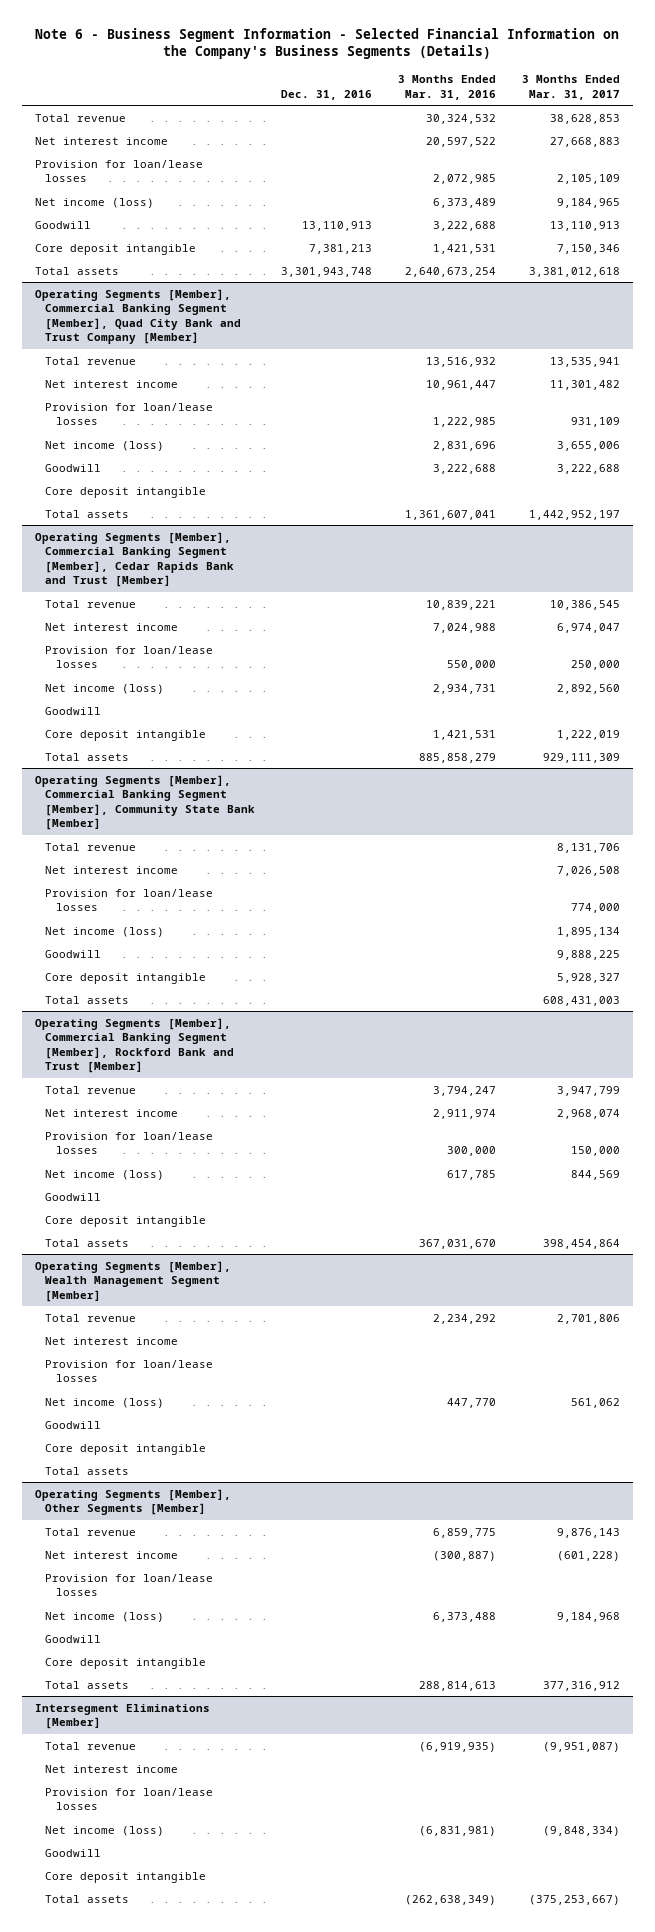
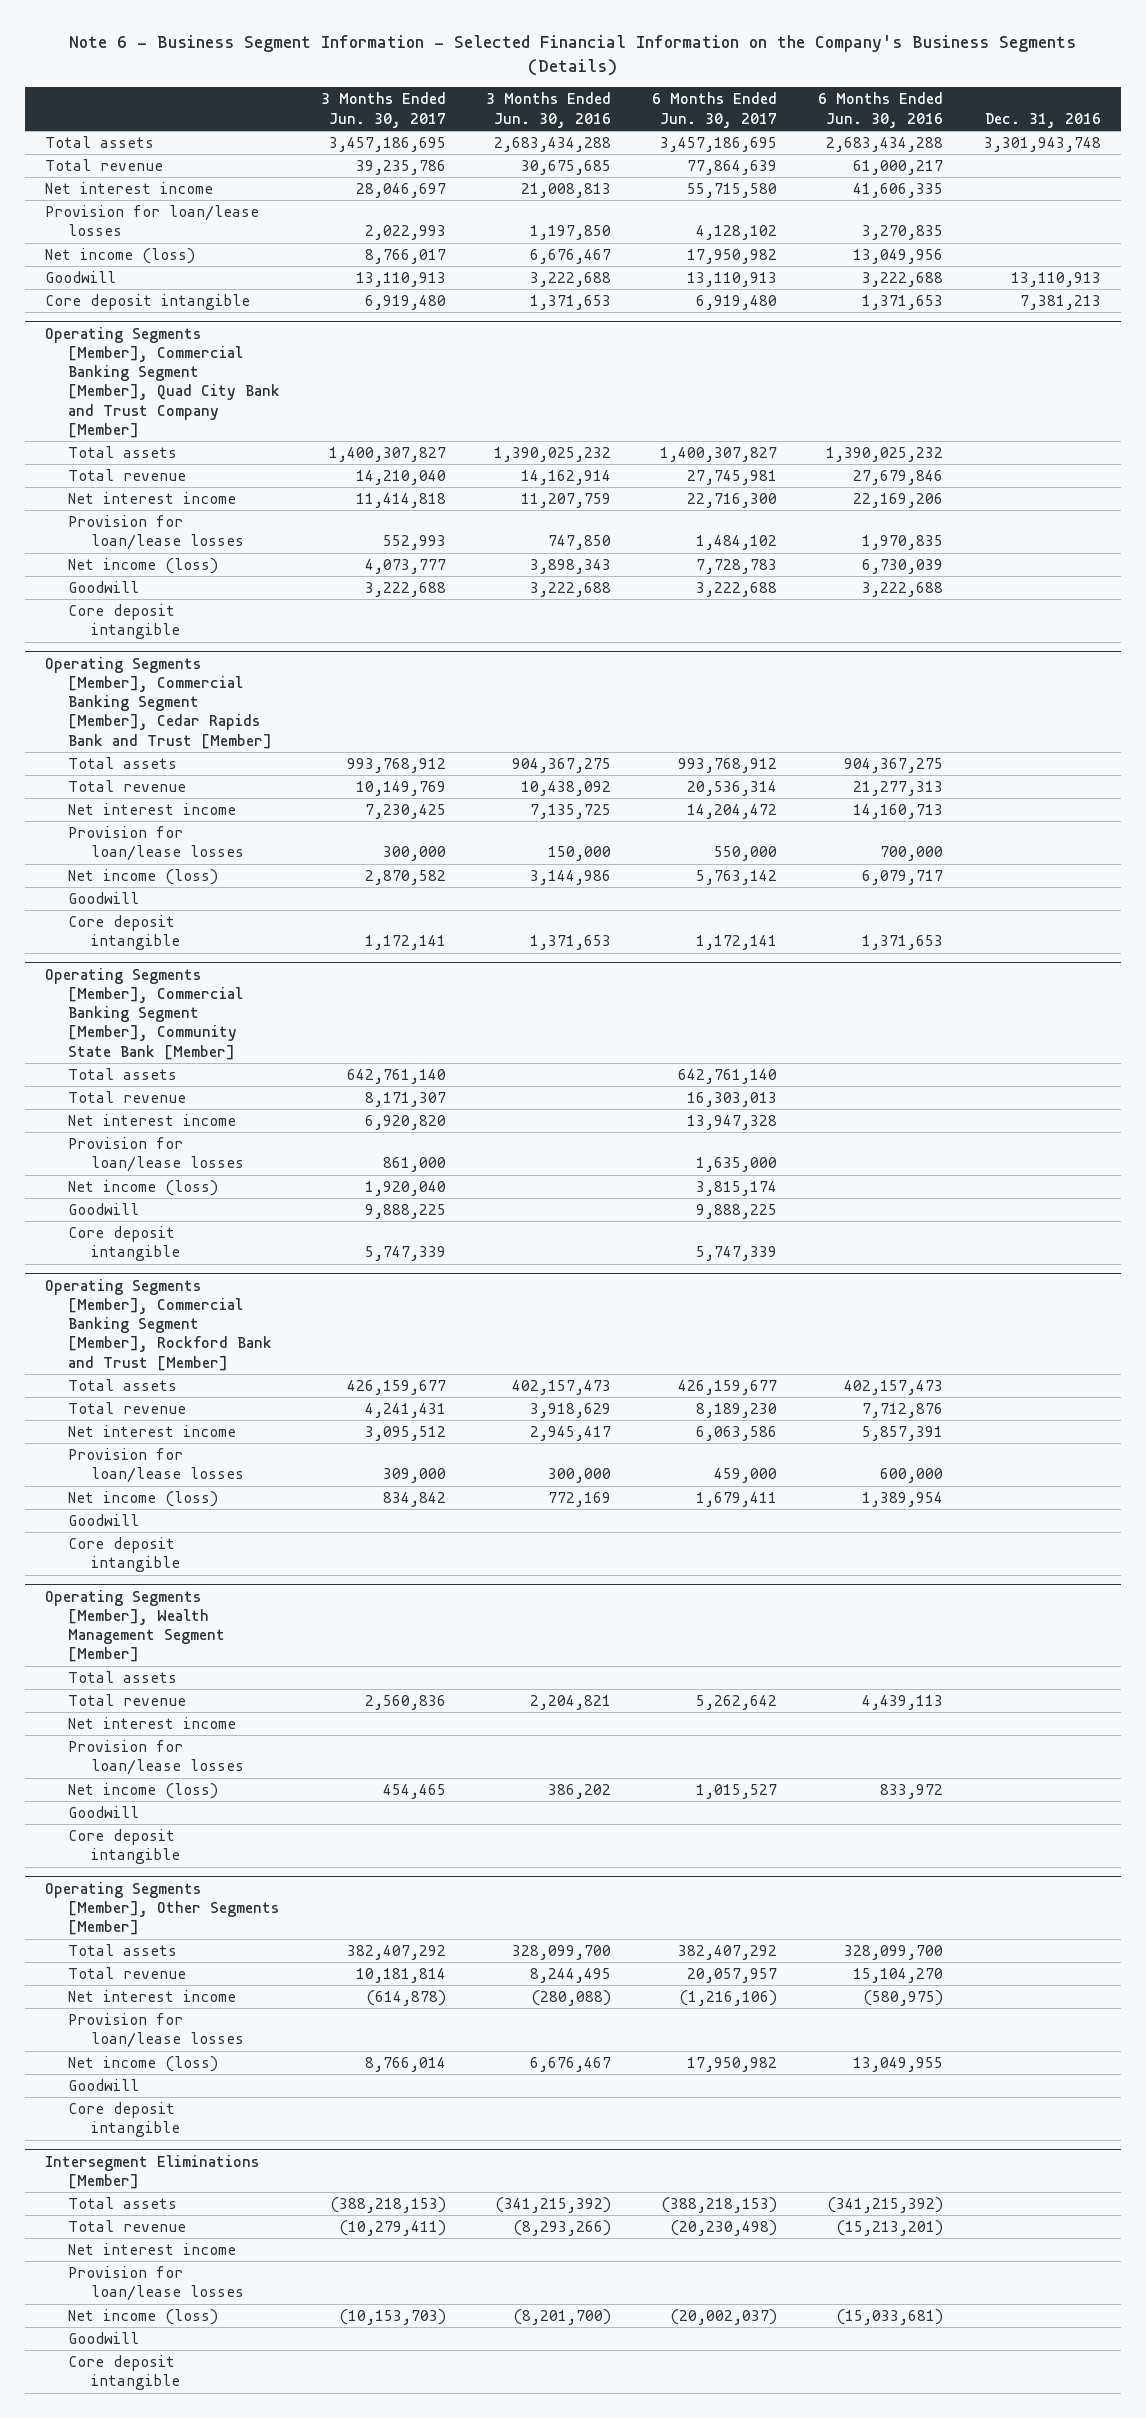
[398,75,497,100] 3 Months Ended Mar. 31, 2016 -> none
[522,75,621,100] 3 Months Ended Mar. 31, 2017 -> none
none -> [320,92,446,128] 3 Months Ended Jun. 30, 2017
none -> [486,92,612,128] 3 Months Ended Jun. 30, 2016
none -> [652,92,778,128] 6 Months Ended Jun. 30, 2017
none -> [817,92,943,128] 6 Months Ended Jun. 30, 2016
[34,266,119,275] Total assets -> [45,135,155,148] Total assets
[45,509,130,518] Total assets -> [67,445,177,458] Total assets
[45,752,130,761] Total assets -> [67,756,177,769] Total assets
[45,995,130,1004] Total assets -> [67,1067,177,1080] Total assets
[45,1238,130,1247] Total assets -> [67,1378,177,1391] Total assets
[45,1466,130,1475] Total assets -> [67,1670,177,1683] Total assets
[45,1680,130,1689] Total assets -> [67,1943,177,1956] Total assets
[45,1894,130,1903] Total assets -> [67,2196,177,2209] Total assets

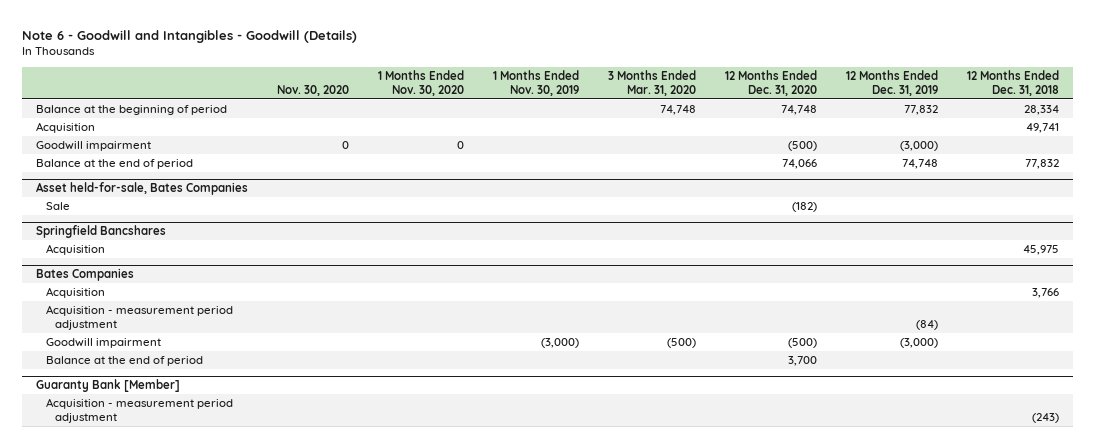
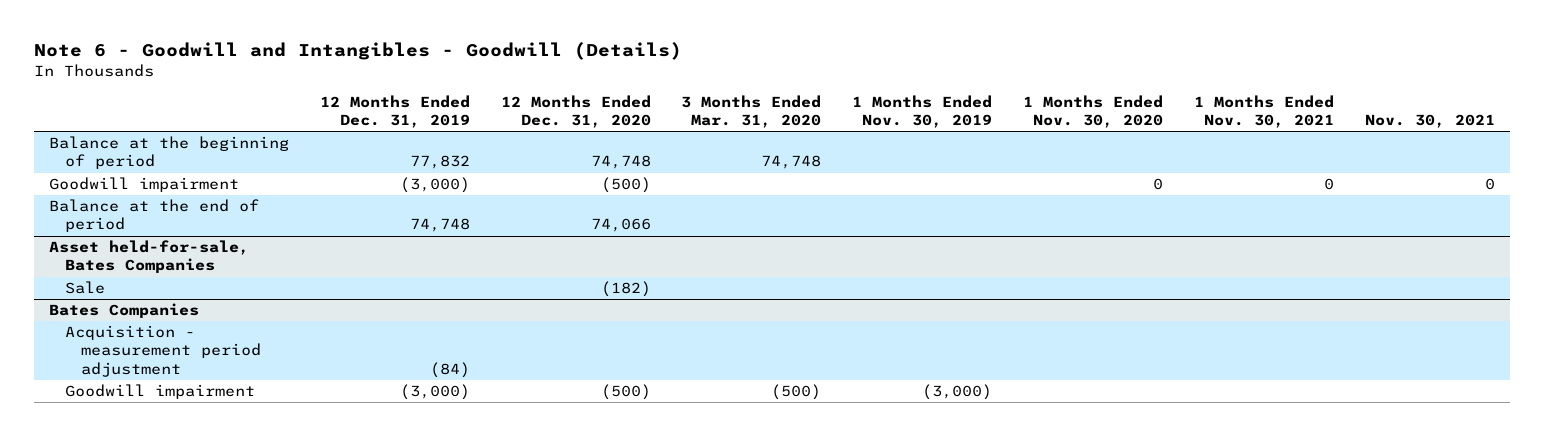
[277,84,350,96] Nov. 30, 2020 -> none
[966,69,1059,96] 12 Months Ended Dec. 31, 2018 -> none
none -> [1193,95,1334,129] 1 Months Ended Nov. 30, 2021
none -> [1364,114,1495,129] Nov. 30, 2021
[36,122,96,134] Acquisition -> none
[36,225,167,239] Springfield Bancshares -> none
[45,244,105,256] Acquisition -> none
[45,287,105,299] Acquisition -> none
[45,356,203,367] Balance at the end of period -> none
[36,379,181,393] Guaranty Bank [Member] -> none
[45,398,233,424] Acquisition - measurement period adjustment -> none

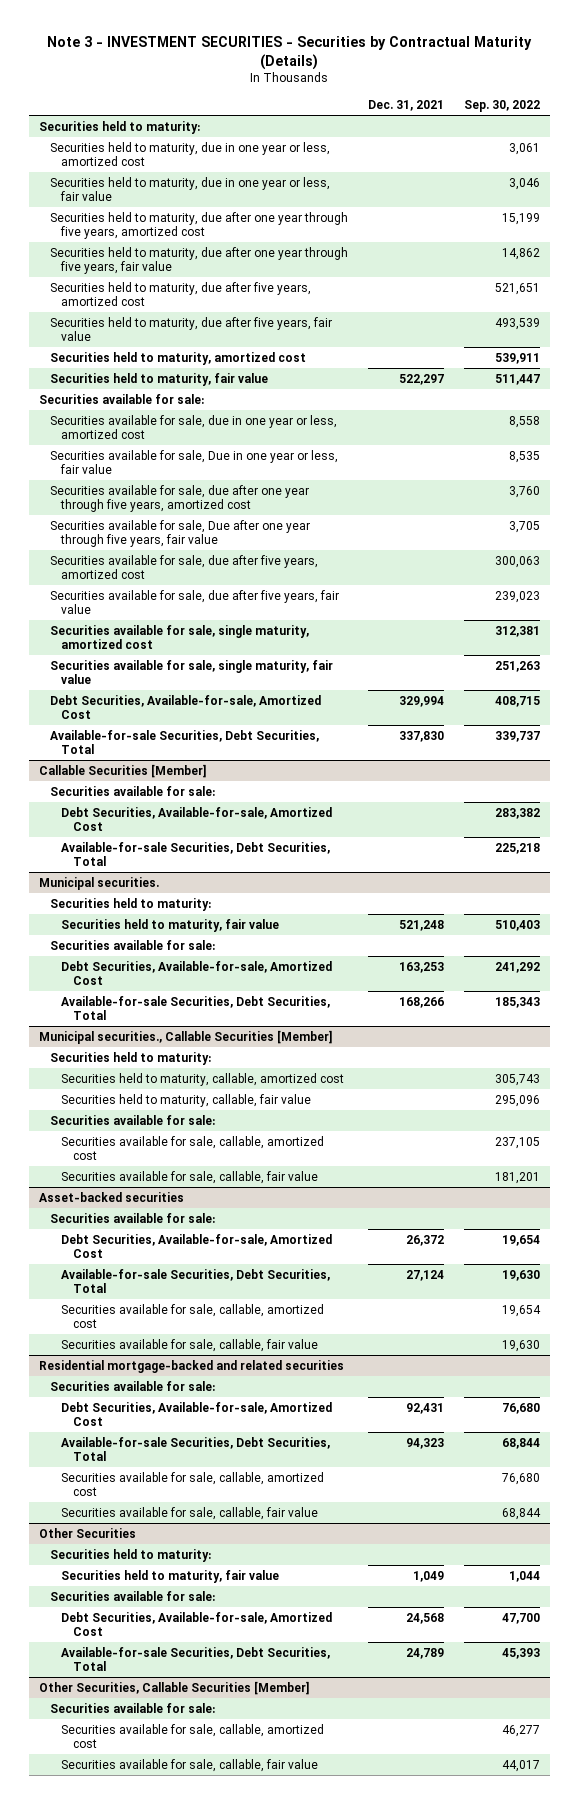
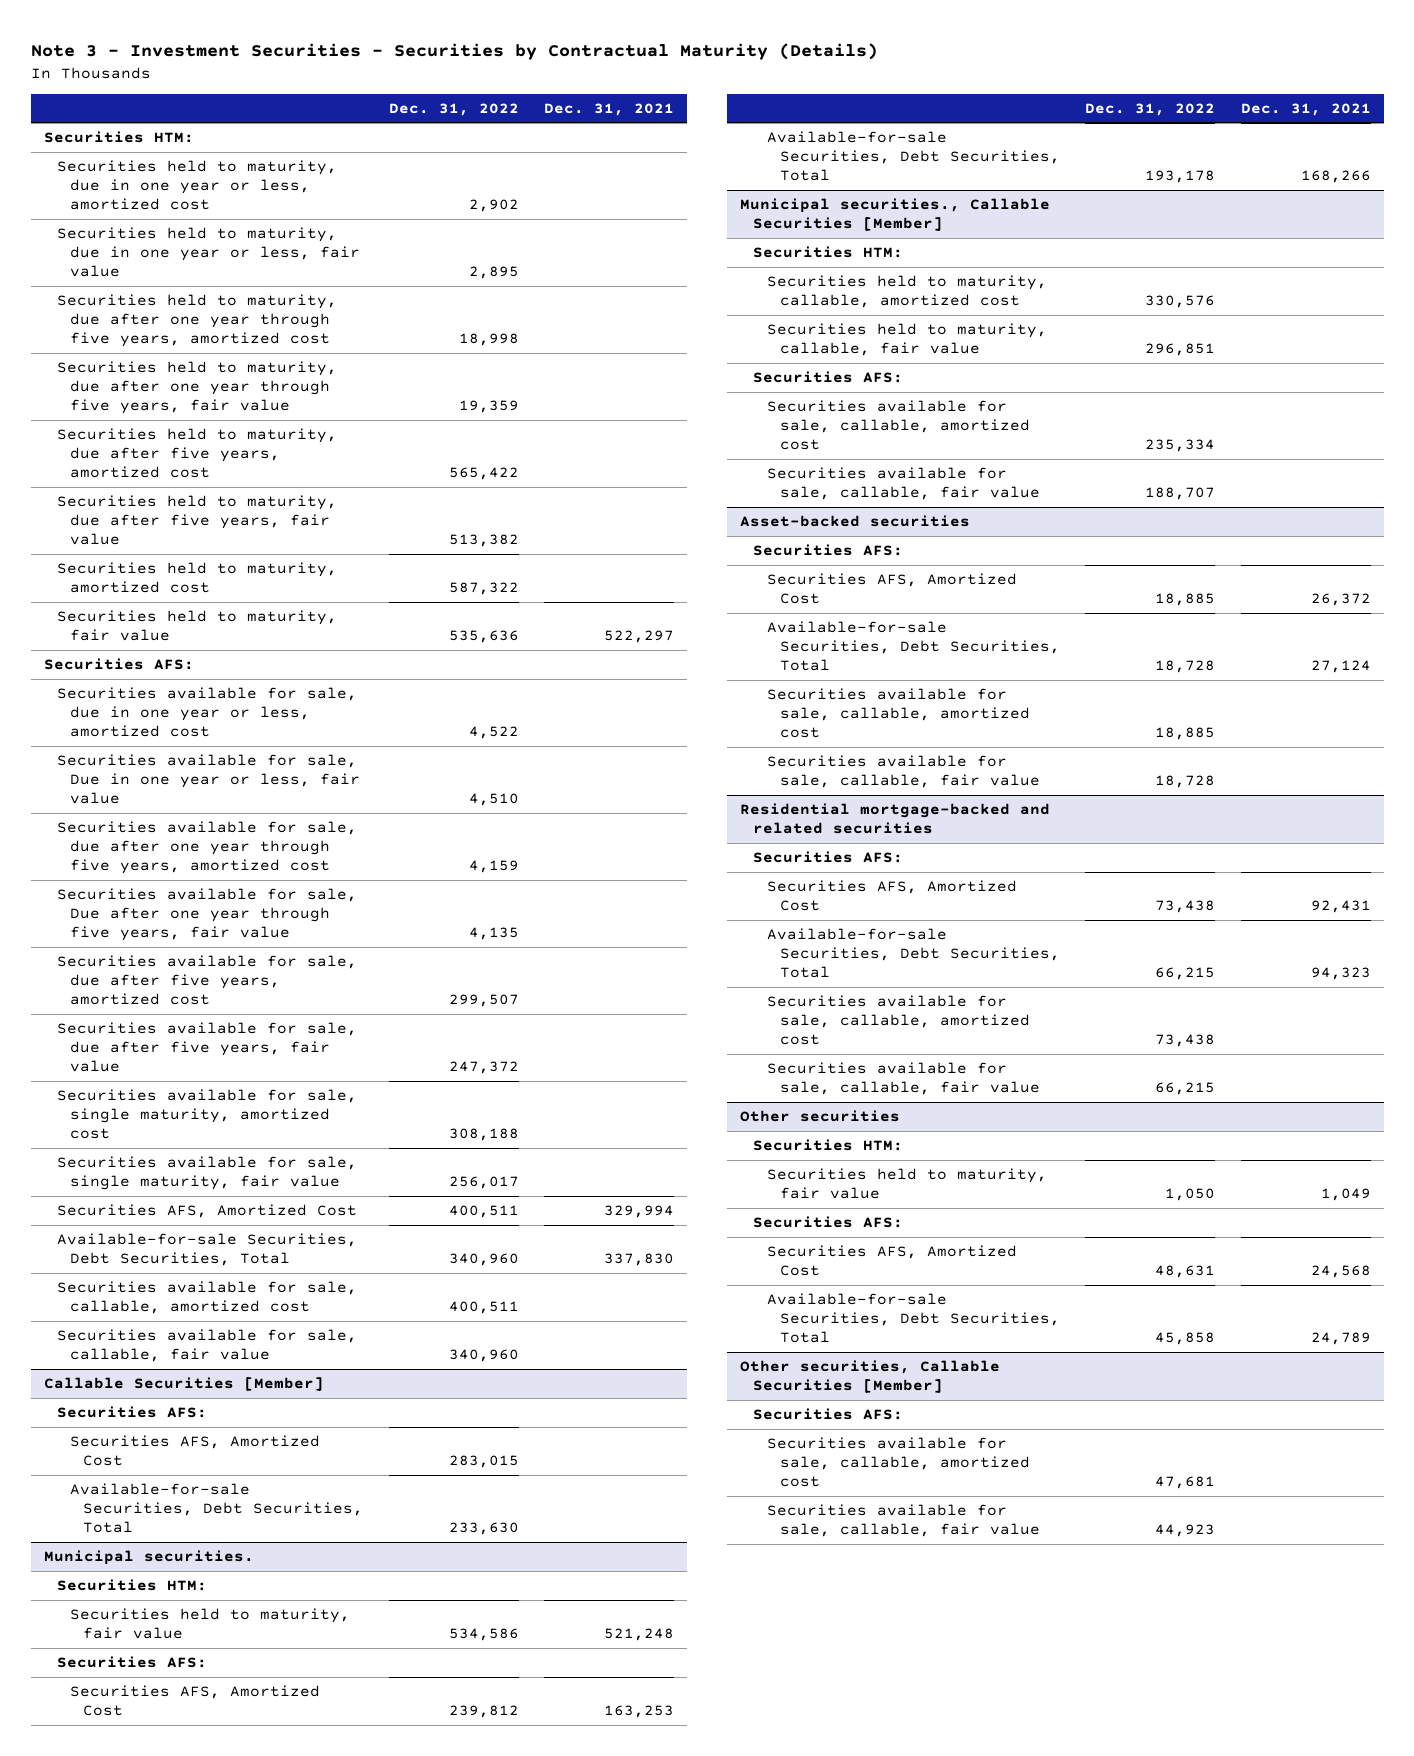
[47,36,533,71] Note 3 - INVESTMENT SECURITIES - Securities by Contractual Maturity (Details) -> [30,42,878,60] Note 3 - Investment Securities - Securities by Contractual Maturity (Details)
[463,100,540,113] Sep. 30, 2022 -> none
none -> [388,102,519,116] Dec. 31, 2022
[38,120,200,134] Securities held to maturity: -> [43,131,194,144] Securities HTM:
[38,393,204,404] Securities available for sale: -> [43,658,194,671] Securities AFS:
[50,694,322,720] Debt Securities, Available-for-sale, Amortized Cost -> [56,1204,357,1219] Securities AFS, Amortized Cost
none -> [56,1281,357,1315] Securities available for sale, callable, amortized cost
none -> [56,1329,357,1363] Securities available for sale, callable, fair value
[50,785,216,796] Securities available for sale: -> [56,1406,207,1419] Securities AFS:
[61,806,333,832] Debt Securities, Available-for-sale, Amortized Cost -> [70,1435,321,1467] Securities AFS, Amortized Cost
[50,897,212,911] Securities held to maturity: -> [56,1579,207,1592] Securities HTM:
[50,939,216,950] Securities available for sale: -> [56,1656,207,1669] Securities AFS:
[61,960,333,986] Debt Securities, Available-for-sale, Amortized Cost -> [70,1685,321,1717] Securities AFS, Amortized Cost
[50,1051,212,1065] Securities held to maturity: -> [753,246,904,259] Securities HTM:
[50,1114,216,1125] Securities available for sale: -> [753,371,904,384] Securities AFS:
[50,1212,216,1223] Securities available for sale: -> [753,544,904,557] Securities AFS:
[61,1233,333,1259] Debt Securities, Available-for-sale, Amortized Cost -> [766,573,1017,605] Securities AFS, Amortized Cost
[50,1380,216,1391] Securities available for sale: -> [753,851,904,864] Securities AFS:
[61,1401,333,1427] Debt Securities, Available-for-sale, Amortized Cost -> [766,880,1017,912] Securities AFS, Amortized Cost
[38,1527,136,1538] Other Securities -> [740,1110,901,1123] Other securities
[50,1548,212,1562] Securities held to maturity: -> [753,1139,904,1152] Securities HTM:
[50,1590,216,1601] Securities available for sale: -> [753,1216,904,1229] Securities AFS:
[61,1611,333,1637] Debt Securities, Available-for-sale, Amortized Cost -> [766,1245,1017,1277] Securities AFS, Amortized Cost
[38,1680,310,1695] Other Securities, Callable Securities [Member] -> [740,1360,1001,1394] Other securities, Callable Securities [Member]
[50,1702,216,1713] Securities available for sale: -> [753,1408,904,1421] Securities AFS:

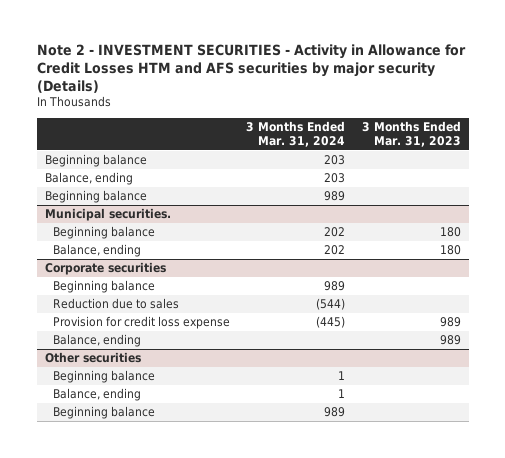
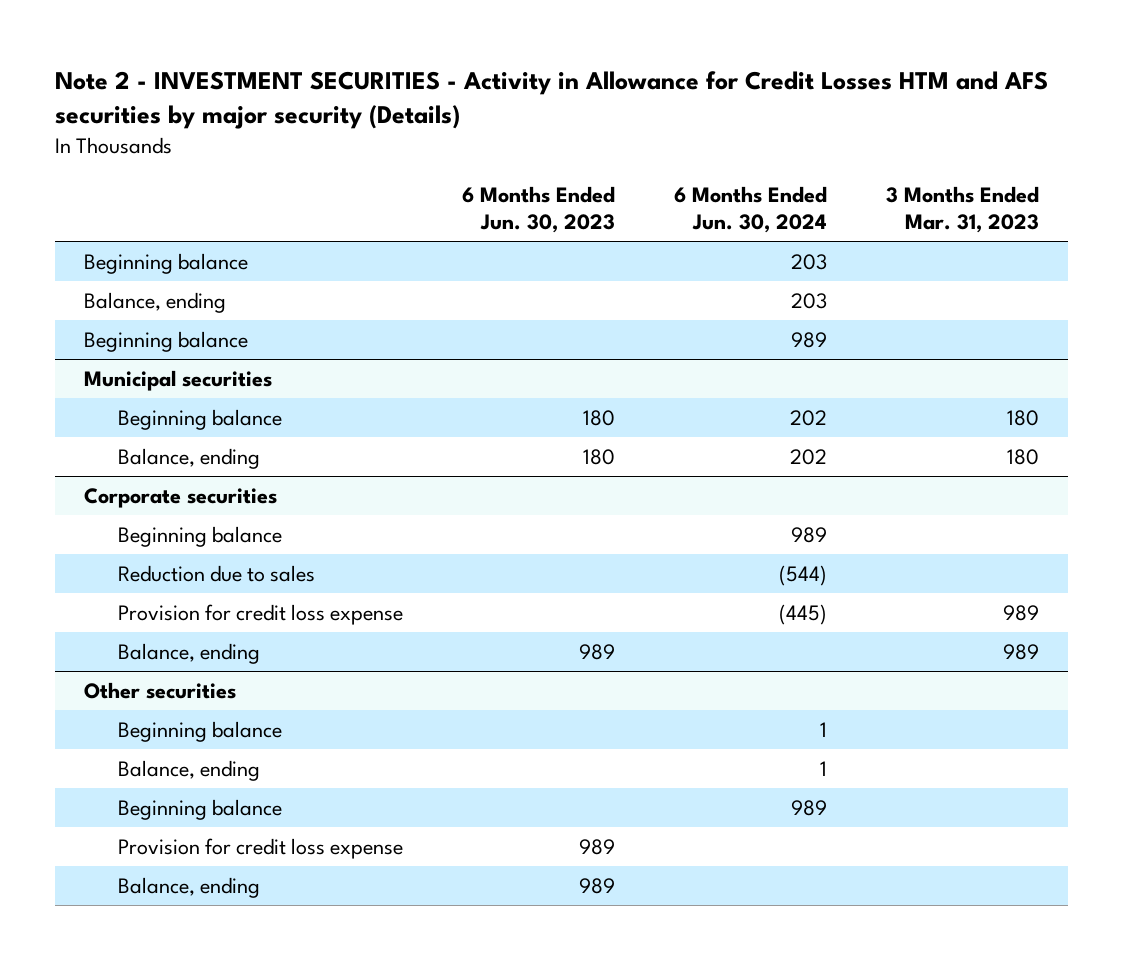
[246,120,346,147] 3 Months Ended Mar. 31, 2024 -> none
none -> [461,185,615,234] 6 Months Ended Jun. 30, 2023
none -> [673,185,827,234] 6 Months Ended Jun. 30, 2024
[44,208,171,222] Municipal securities. -> [84,369,273,391] Municipal securities
none -> [117,837,403,859] Provision for credit loss expense
none -> [117,876,260,898] Balance, ending

